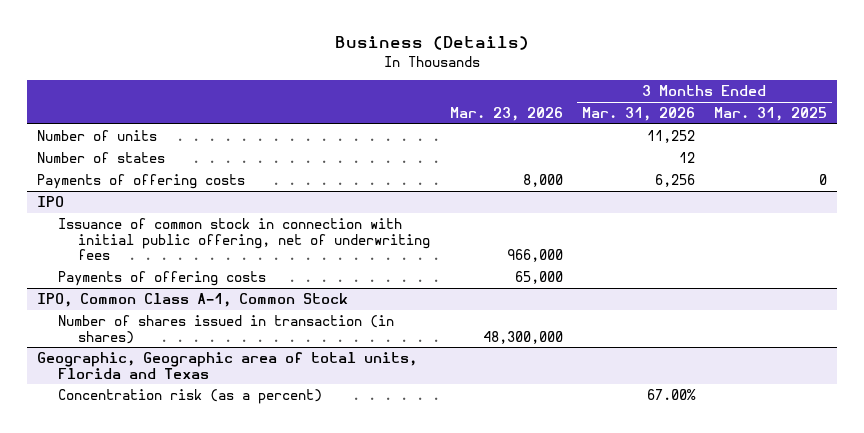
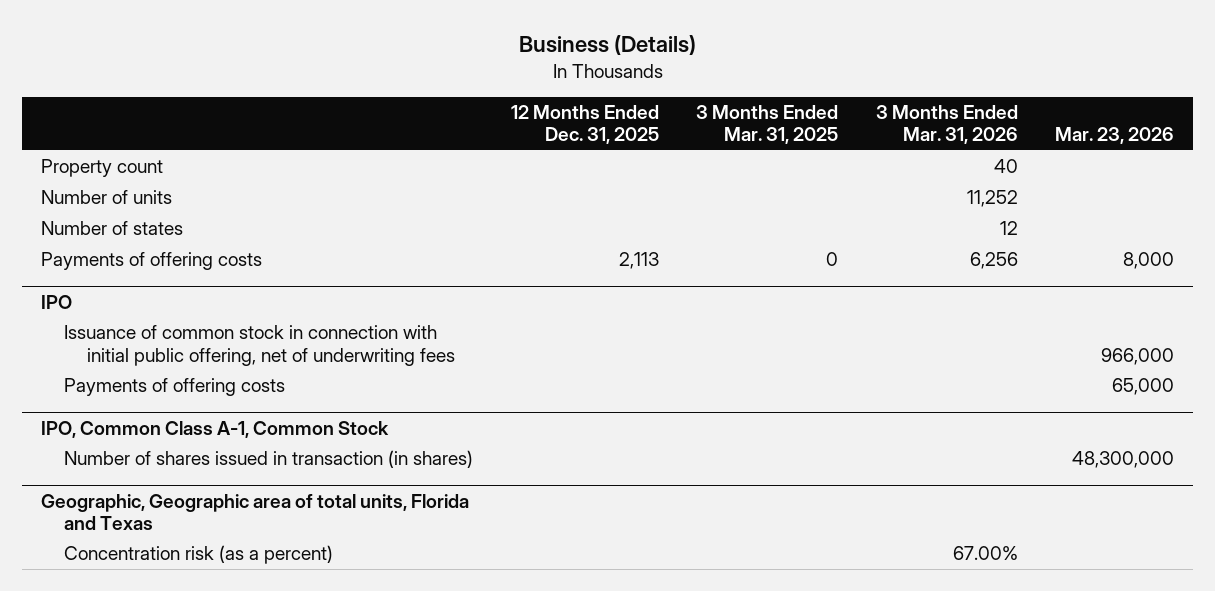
none -> [510,105,659,145] 12 Months Ended Dec. 31, 2025
none -> [41,159,164,178] Property count

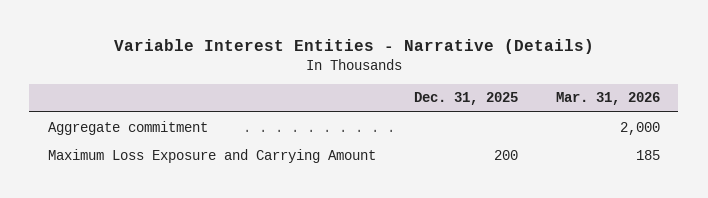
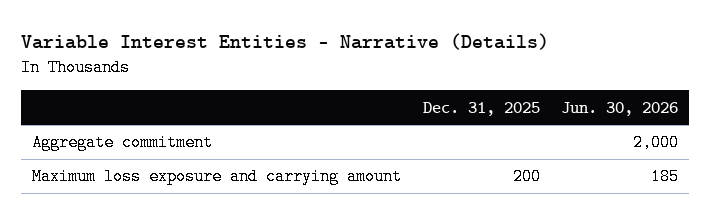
[555,92,660,106] Mar. 31, 2026 -> none
none -> [561,101,679,116] Jun. 30, 2026
[48,148,377,163] Maximum Loss Exposure and Carrying Amount -> [31,168,402,186] Maximum loss exposure and carrying amount

